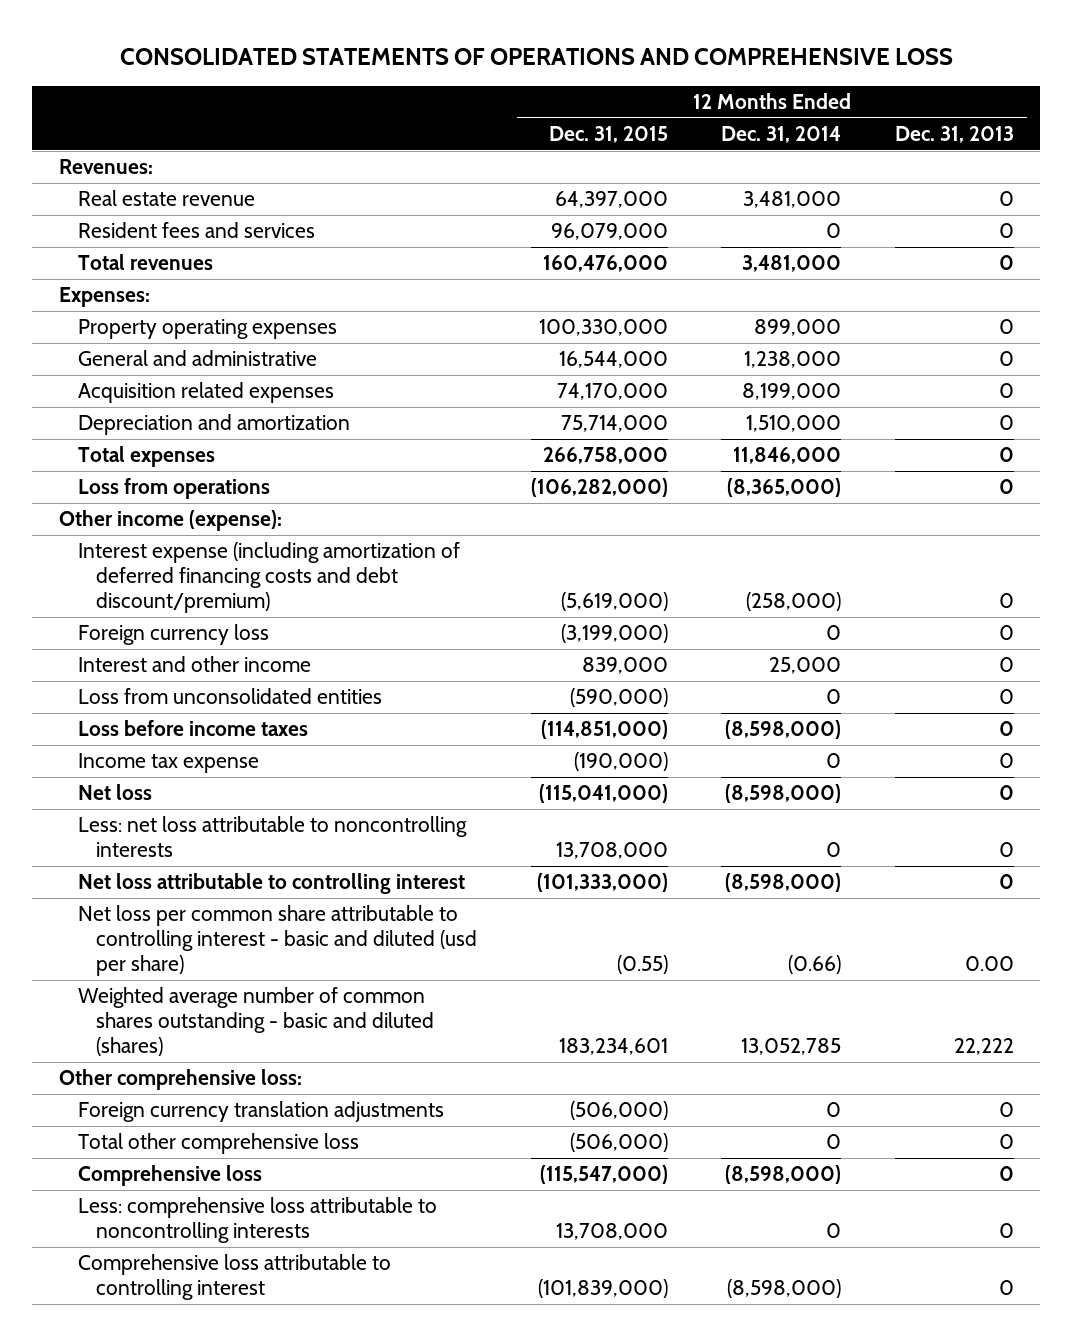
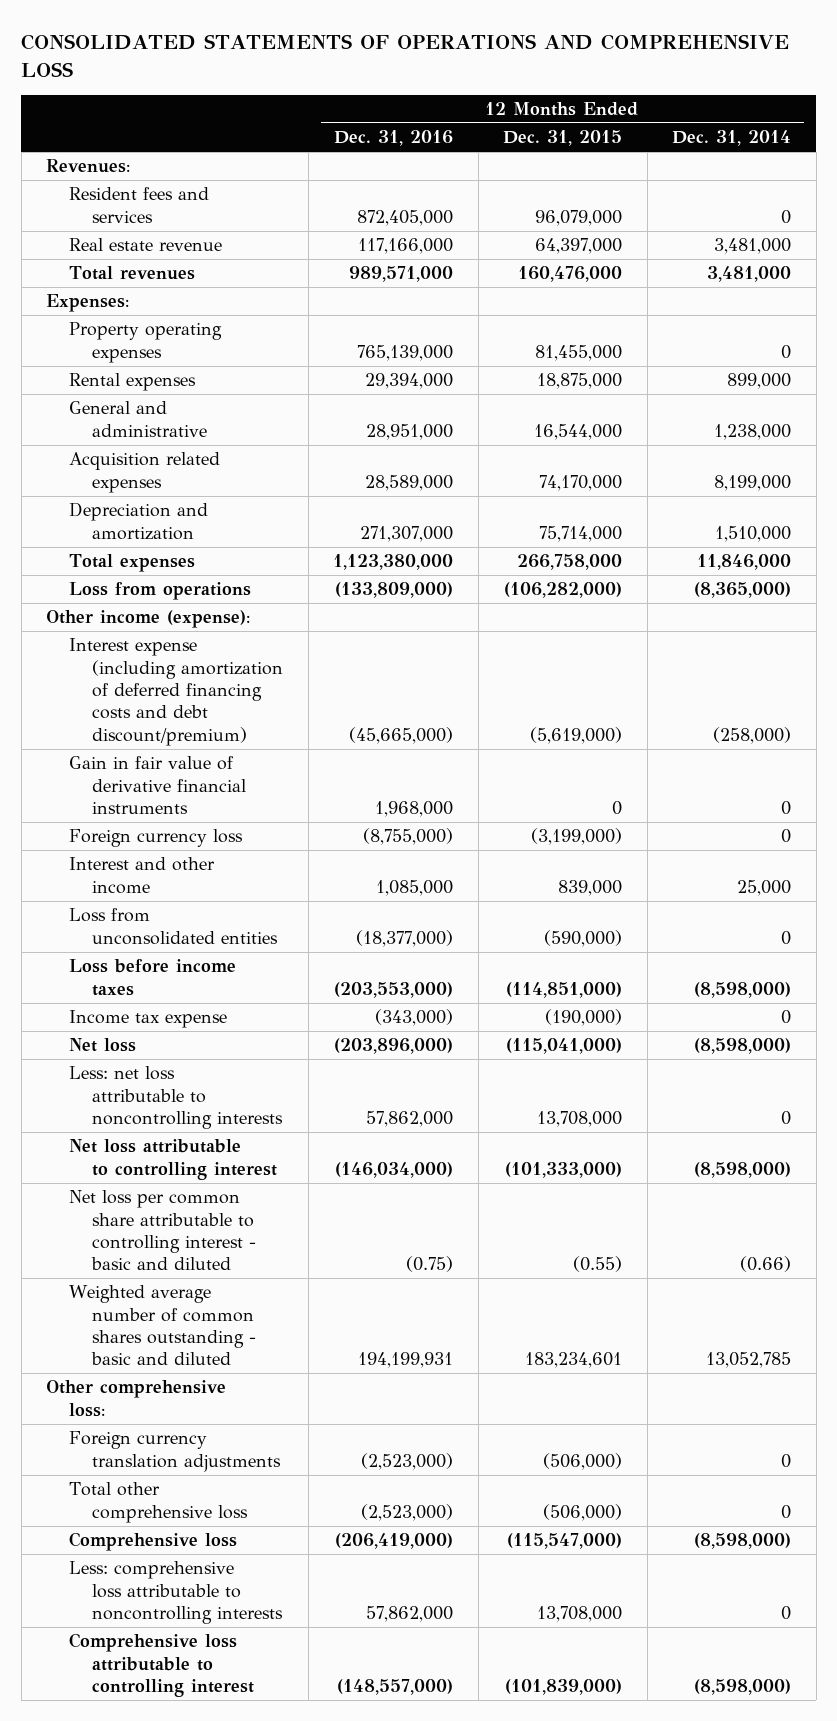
[894,126,1014,144] Dec. 31, 2013 -> none
none -> [334,130,454,147] Dec. 31, 2016
[77,190,255,207] Real estate revenue -> [69,238,223,252] Real estate revenue
[538,319,668,337] 100,330,000 -> [535,344,623,361] 81,455,000
[754,319,842,337] 899,000 -> [781,344,792,359] 0
none -> [69,373,197,392] Rental expenses
none -> [69,756,247,814] Gain in fair value of derivative financial instruments
[77,905,478,976] Net loss per common share attributable to controlling interest - basic and diluted (usd per share) -> [69,1190,257,1271] Net loss per common share attributable to controlling interest - basic and diluted
[77,987,435,1056] Weighted average number of common shares outstanding - basic and diluted (shares) -> [69,1285,257,1366] Weighted average number of common shares outstanding - basic and diluted

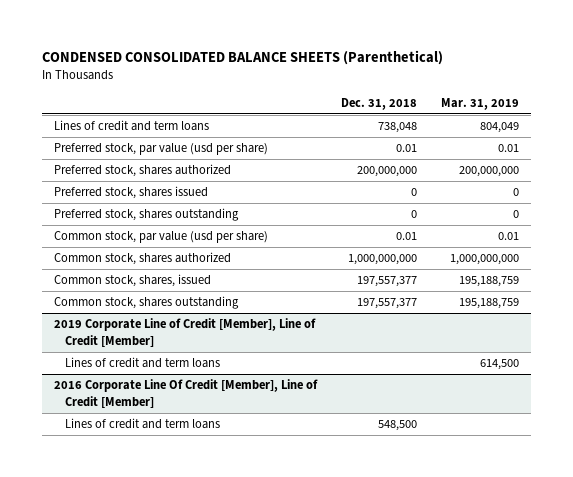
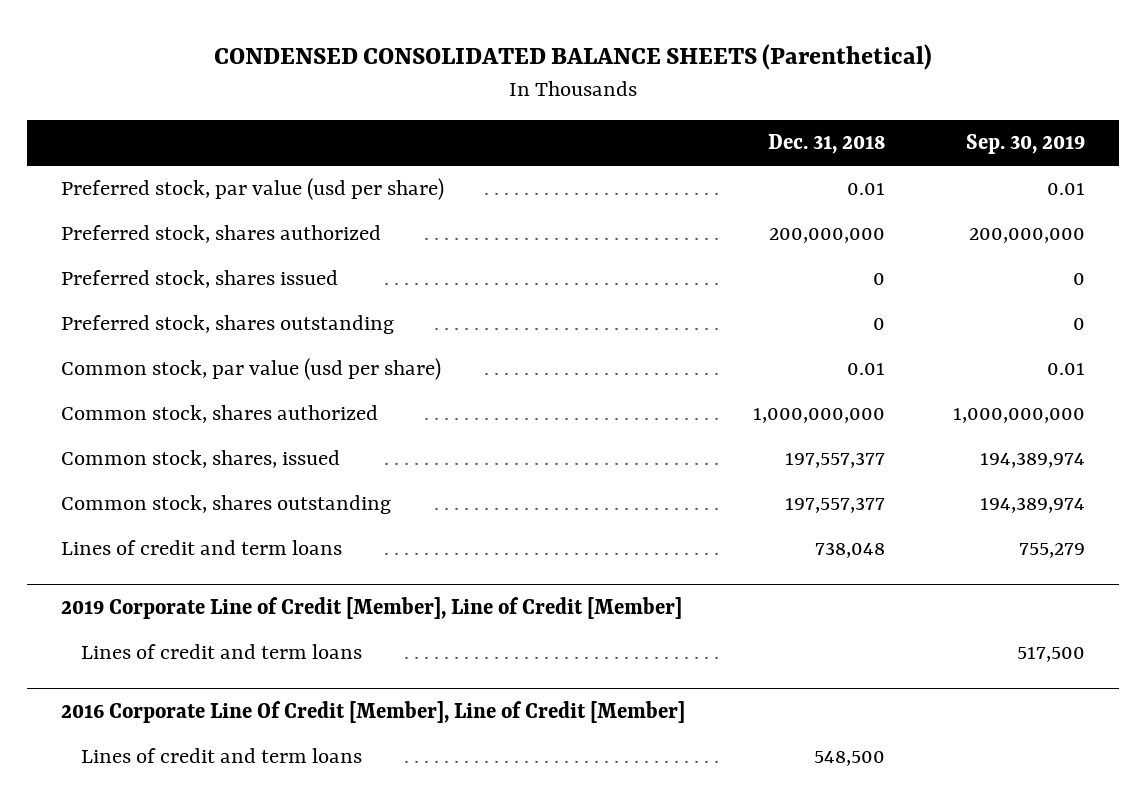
[441,97,520,110] Mar. 31, 2019 -> none
none -> [965,134,1085,155] Sep. 30, 2019
[54,120,210,132] Lines of credit and term loans -> [60,540,342,556] Lines of credit and term loans

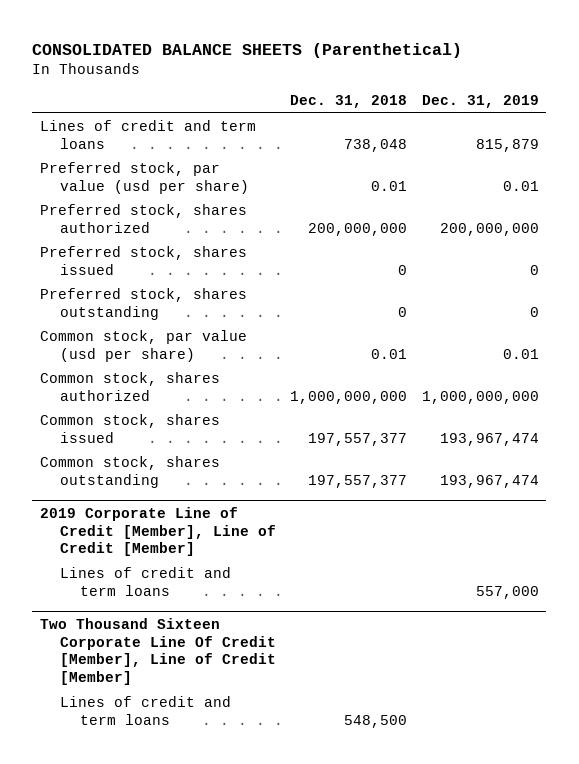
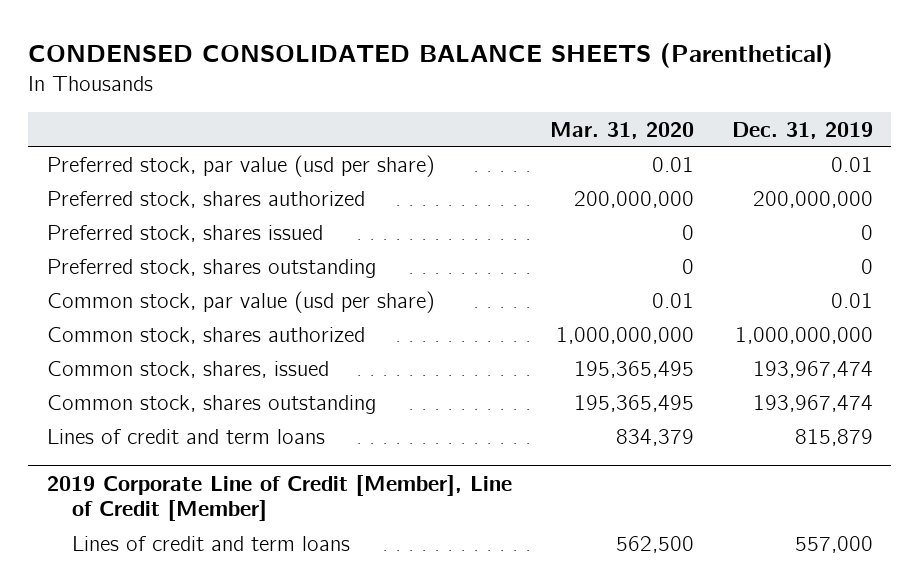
[32,42,463,58] CONSOLIDATED BALANCE SHEETS (Parenthetical) -> [28,42,834,68] CONDENSED CONSOLIDATED BALANCE SHEETS (Parenthetical)
[290,95,408,109] Dec. 31, 2018 -> none
none -> [549,121,694,139] Mar. 31, 2020
[39,413,220,443] Common stock, shares issued -> [47,360,330,378] Common stock, shares, issued
[39,119,256,149] Lines of credit and term loans -> [47,428,326,444] Lines of credit and term loans
[39,617,276,686] Two Thousand Sixteen Corporate Line Of Credit [Member], Line of Credit [Member] -> none
[59,695,231,725] Lines of credit and term loans -> none

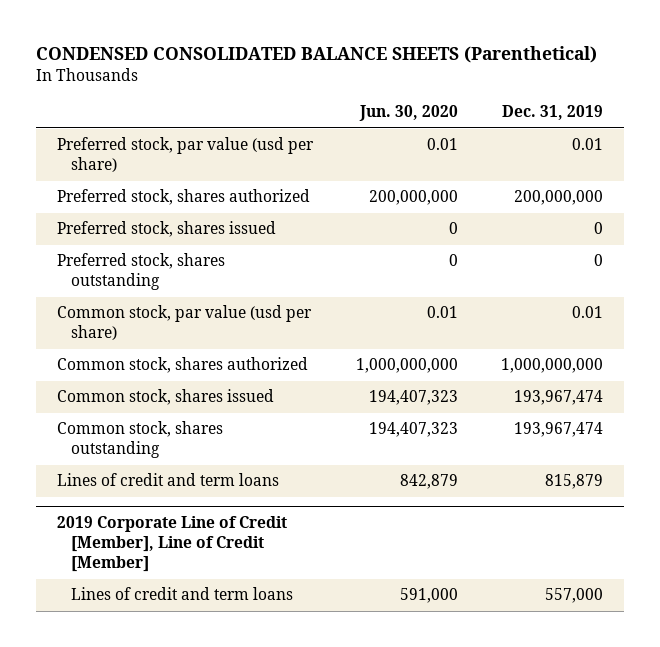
[549,121,694,139] Mar. 31, 2020 -> none
none -> [358,105,458,122] Jun. 30, 2020
[47,360,330,378] Common stock, shares, issued -> [57,389,275,406] Common stock, shares issued

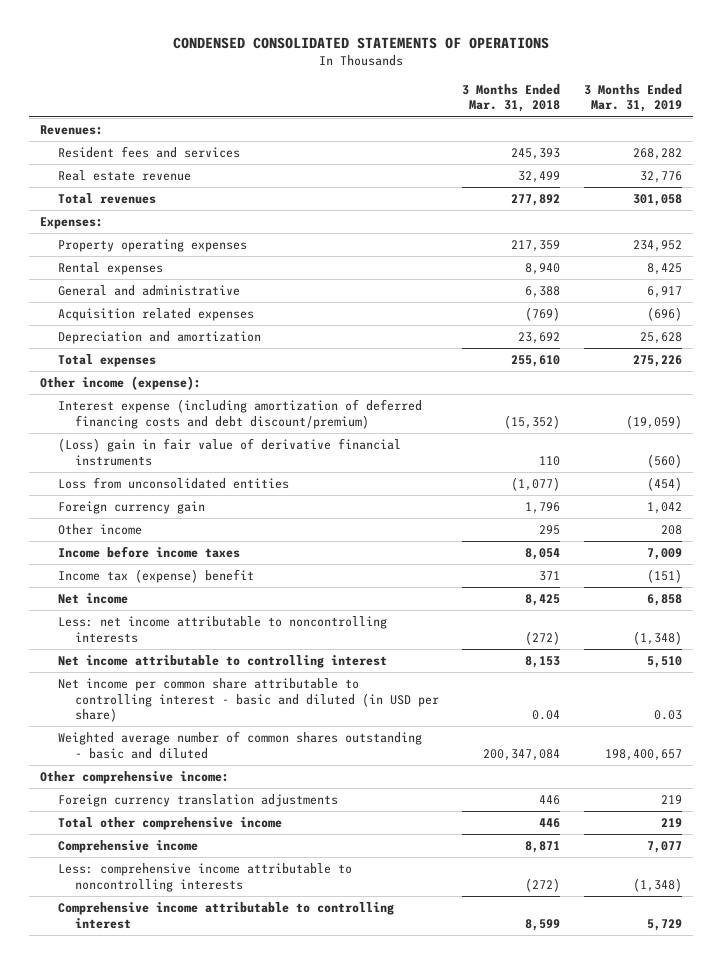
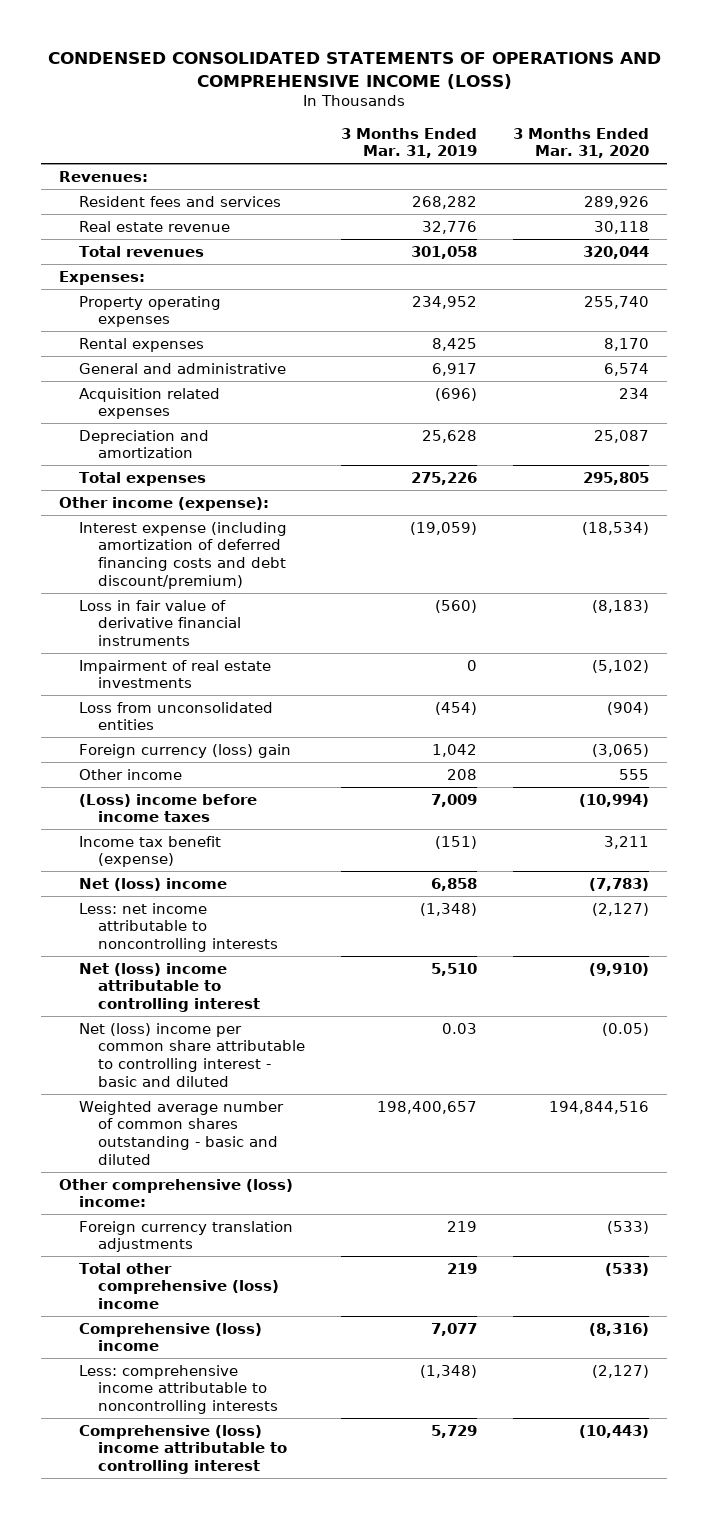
[172,37,549,50] CONDENSED CONSOLIDATED STATEMENTS OF OPERATIONS -> [48,51,662,89] CONDENSED CONSOLIDATED STATEMENTS OF OPERATIONS AND COMPREHENSIVE INCOME (LOSS)
[462,83,561,113] 3 Months Ended Mar. 31, 2018 -> none
none -> [513,127,650,159] 3 Months Ended Mar. 31, 2020
[57,438,401,466] (Loss) gain in fair value of derivative financial instruments -> [78,599,241,647] Loss in fair value of derivative financial instruments
none -> [78,659,271,689] Impairment of real estate investments
[57,501,205,515] Foreign currency gain -> [78,743,291,758] Foreign currency (loss) gain
[57,546,240,559] Income before income taxes -> [78,793,257,823] (Loss) income before income taxes
[57,569,254,584] Income tax (expense) benefit -> [78,835,221,868] Income tax benefit (expense)
[57,593,128,605] Net income -> [78,877,227,891] Net (loss) income
[57,655,387,669] Net income attributable to controlling interest -> [78,962,260,1013] Net (loss) income attributable to controlling interest
[57,678,439,723] Net income per common share attributable to controlling interest - basic and diluted (in USD per share) -> [78,1022,305,1087] Net (loss) income per common share attributable to controlling interest - basic and diluted
[40,771,230,785] Other comprehensive income: -> [59,1178,294,1208] Other comprehensive (loss) income:
[57,817,282,831] Total other comprehensive income -> [78,1262,279,1310] Total other comprehensive (loss) income
[57,840,198,854] Comprehensive income -> [78,1322,262,1352] Comprehensive (loss) income
[57,902,394,929] Comprehensive income attributable to controlling interest -> [78,1424,287,1475] Comprehensive (loss) income attributable to controlling interest

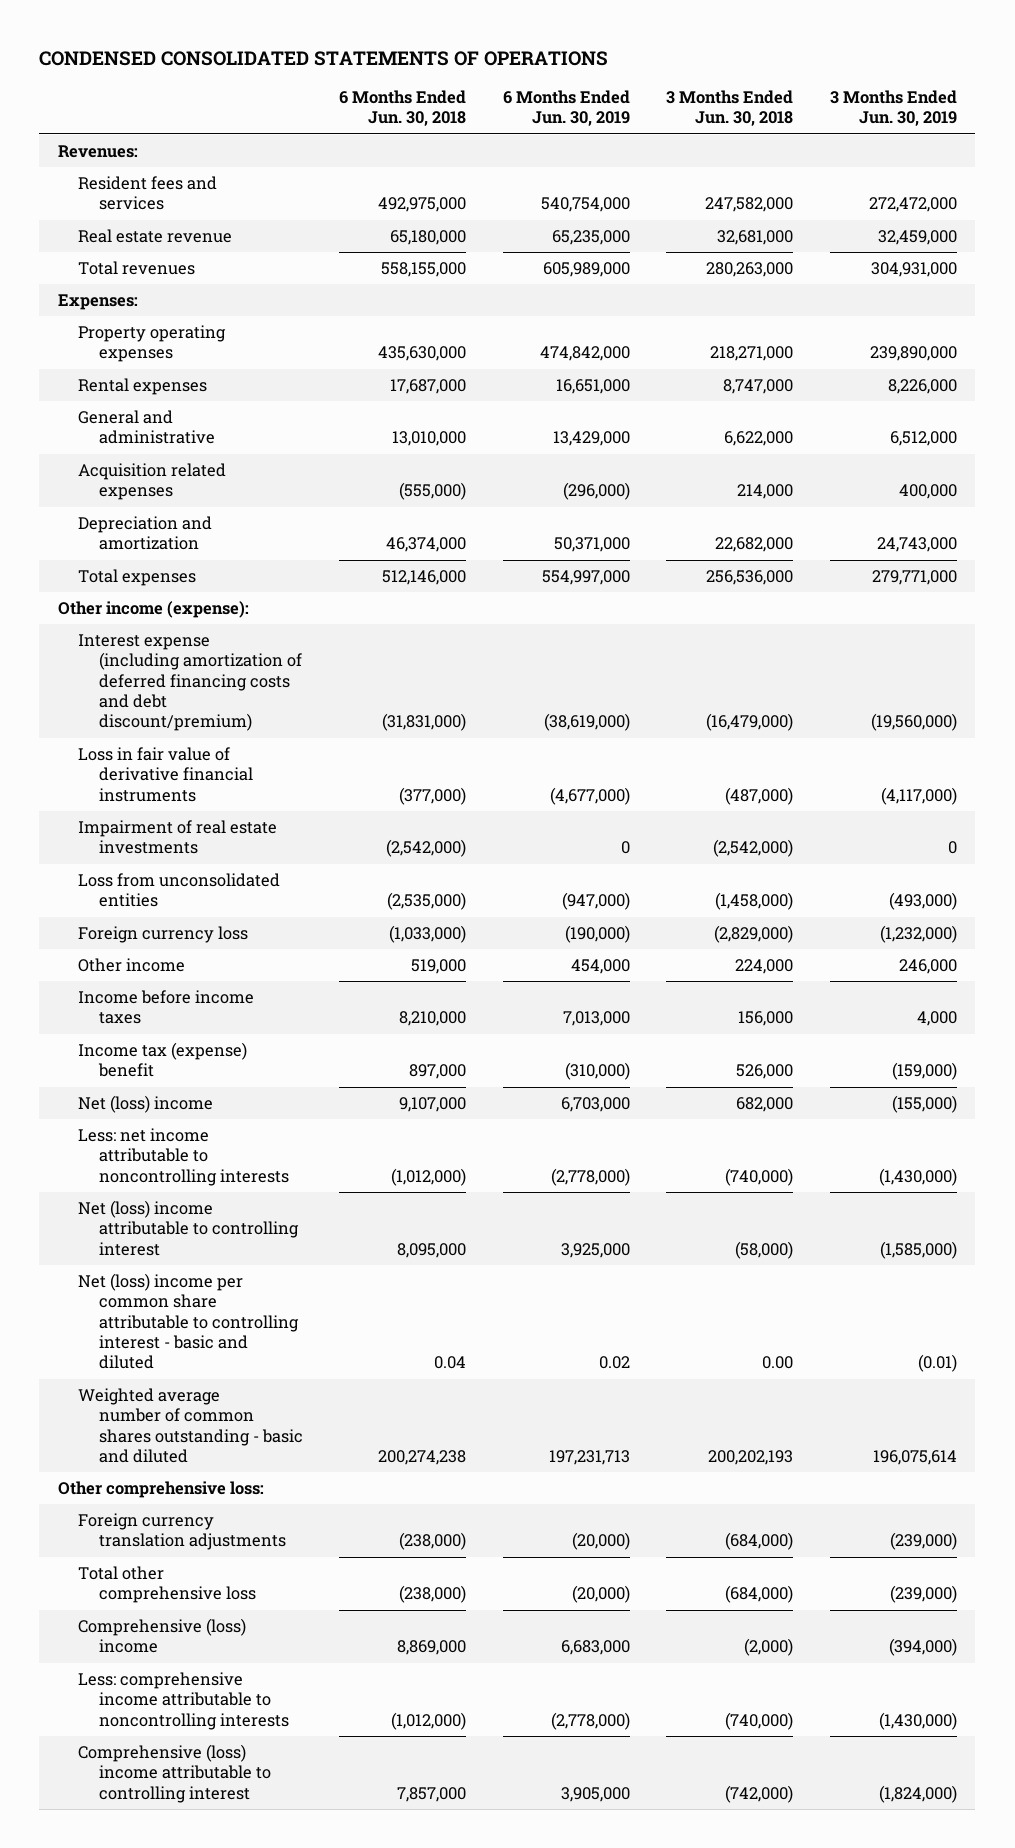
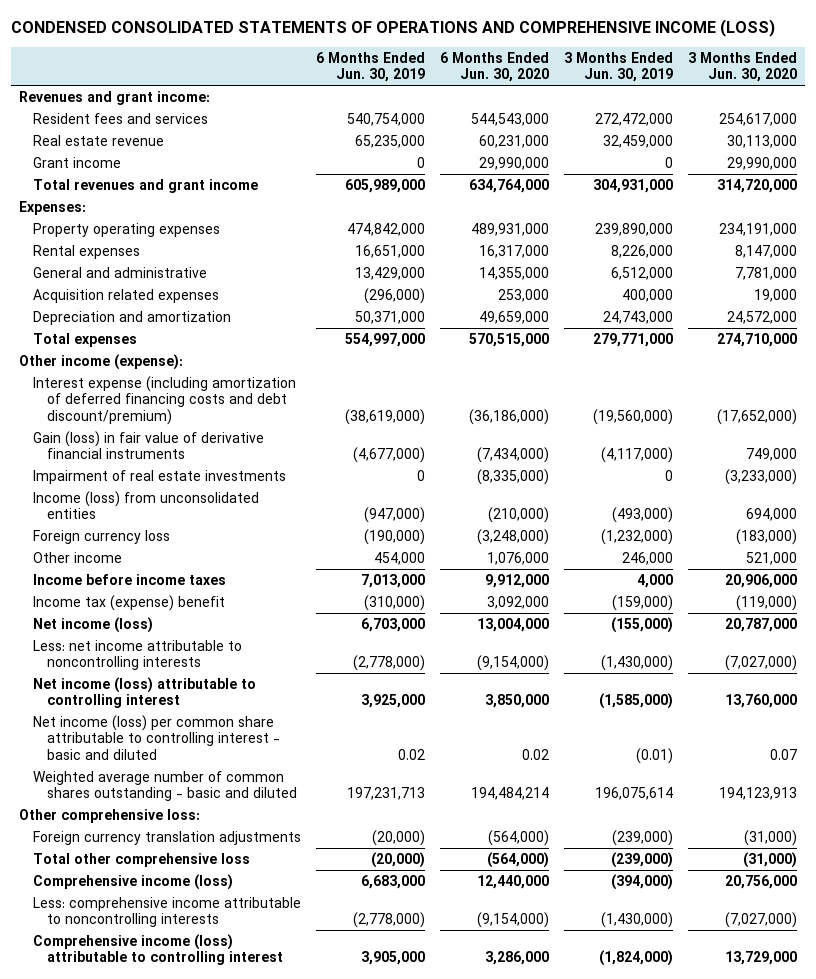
[39,50,609,66] CONDENSED CONSOLIDATED STATEMENTS OF OPERATIONS -> [11,18,776,37] CONDENSED CONSOLIDATED STATEMENTS OF OPERATIONS AND COMPREHENSIVE INCOME (LOSS)
[339,90,467,127] 6 Months Ended Jun. 30, 2018 -> none
[666,90,794,127] 3 Months Ended Jun. 30, 2018 -> none
none -> [440,51,550,83] 6 Months Ended Jun. 30, 2020
none -> [688,51,798,83] 3 Months Ended Jun. 30, 2020
[57,145,138,159] Revenues: -> [18,90,210,105] Revenues and grant income:
none -> [32,156,121,168] Grant income
[78,261,196,276] Total revenues -> [32,178,258,193] Total revenues and grant income
[78,747,253,802] Loss in fair value of derivative financial instruments -> [32,430,264,460] Gain (loss) in fair value of derivative financial instruments
[78,873,281,908] Loss from unconsolidated entities -> [32,490,259,520] Income (loss) from unconsolidated entities
[78,1095,214,1114] Net (loss) income -> [32,616,153,633] Net income (loss)
[78,1200,299,1256] Net (loss) income attributable to controlling interest -> [32,676,256,709] Net income (loss) attributable to controlling interest
[78,1273,299,1370] Net (loss) income per common share attributable to controlling interest - basic and diluted -> [32,714,280,760] Net income (loss) per common share attributable to controlling interest - basic and diluted
[78,1618,247,1654] Comprehensive (loss) income -> [32,873,233,890] Comprehensive income (loss)
[78,1744,271,1803] Comprehensive (loss) income attributable to controlling interest -> [32,933,283,966] Comprehensive income (loss) attributable to controlling interest

